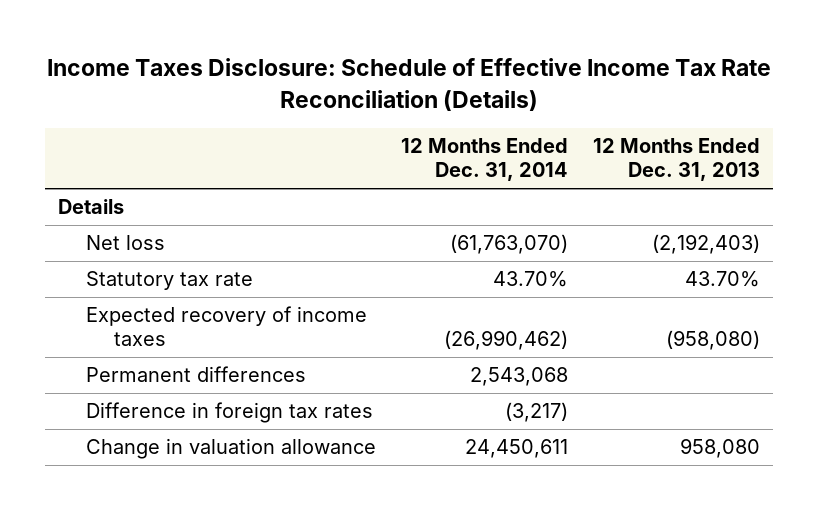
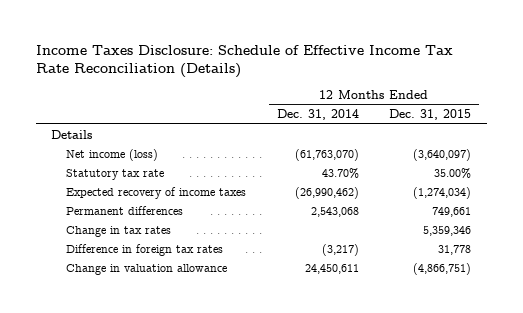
[593,138,761,182] 12 Months Ended Dec. 31, 2013 -> none
none -> [389,109,472,121] Dec. 31, 2015
[85,235,165,251] Net loss -> [66,148,159,161] Net income (loss)
none -> [66,225,172,237] Change in tax rates

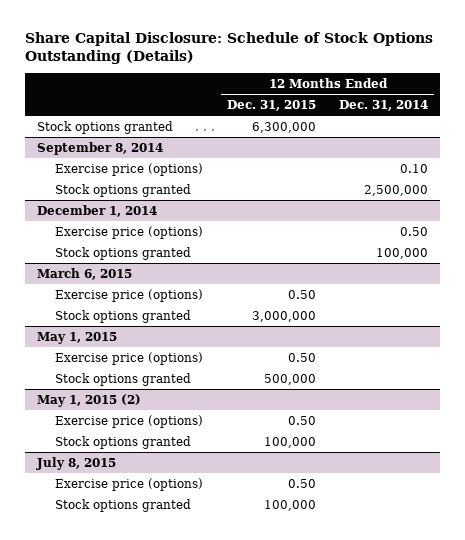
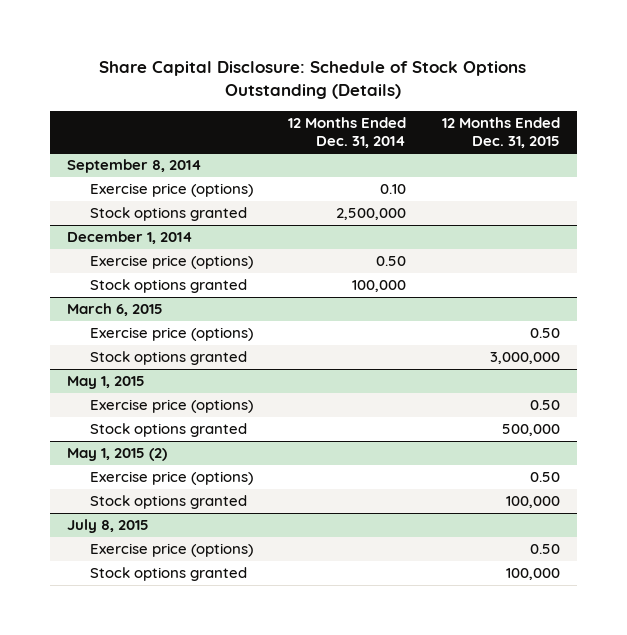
[36,120,173,134] Stock options granted -> none

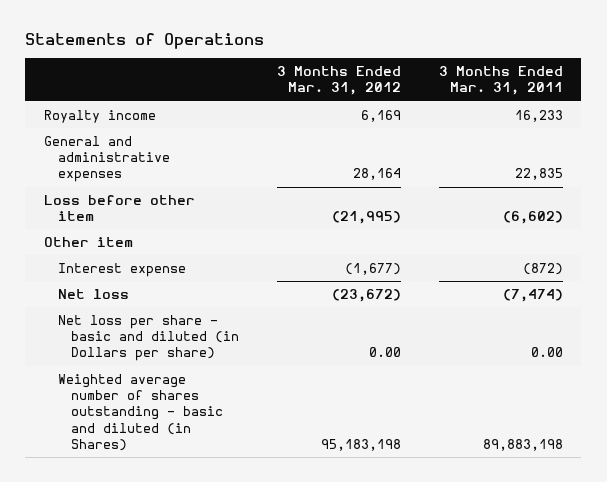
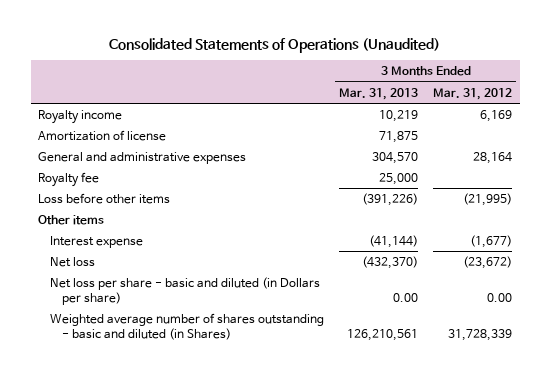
[25,33,265,50] Statements of Operations -> [109,37,441,53] Consolidated Statements of Operations (Unaudited)
[438,66,563,96] 3 Months Ended Mar. 31, 2011 -> none
none -> [339,87,419,100] Mar. 31, 2013
none -> [38,129,167,141] Amortization of license
none -> [38,171,100,187] Royalty fee
[44,194,196,222] Loss before other item -> [38,192,171,204] Loss before other items
[44,236,134,247] Other item -> [38,214,105,225] Other items
[320,438,401,451] 95,183,198 -> [448,328,513,341] 31,728,339

